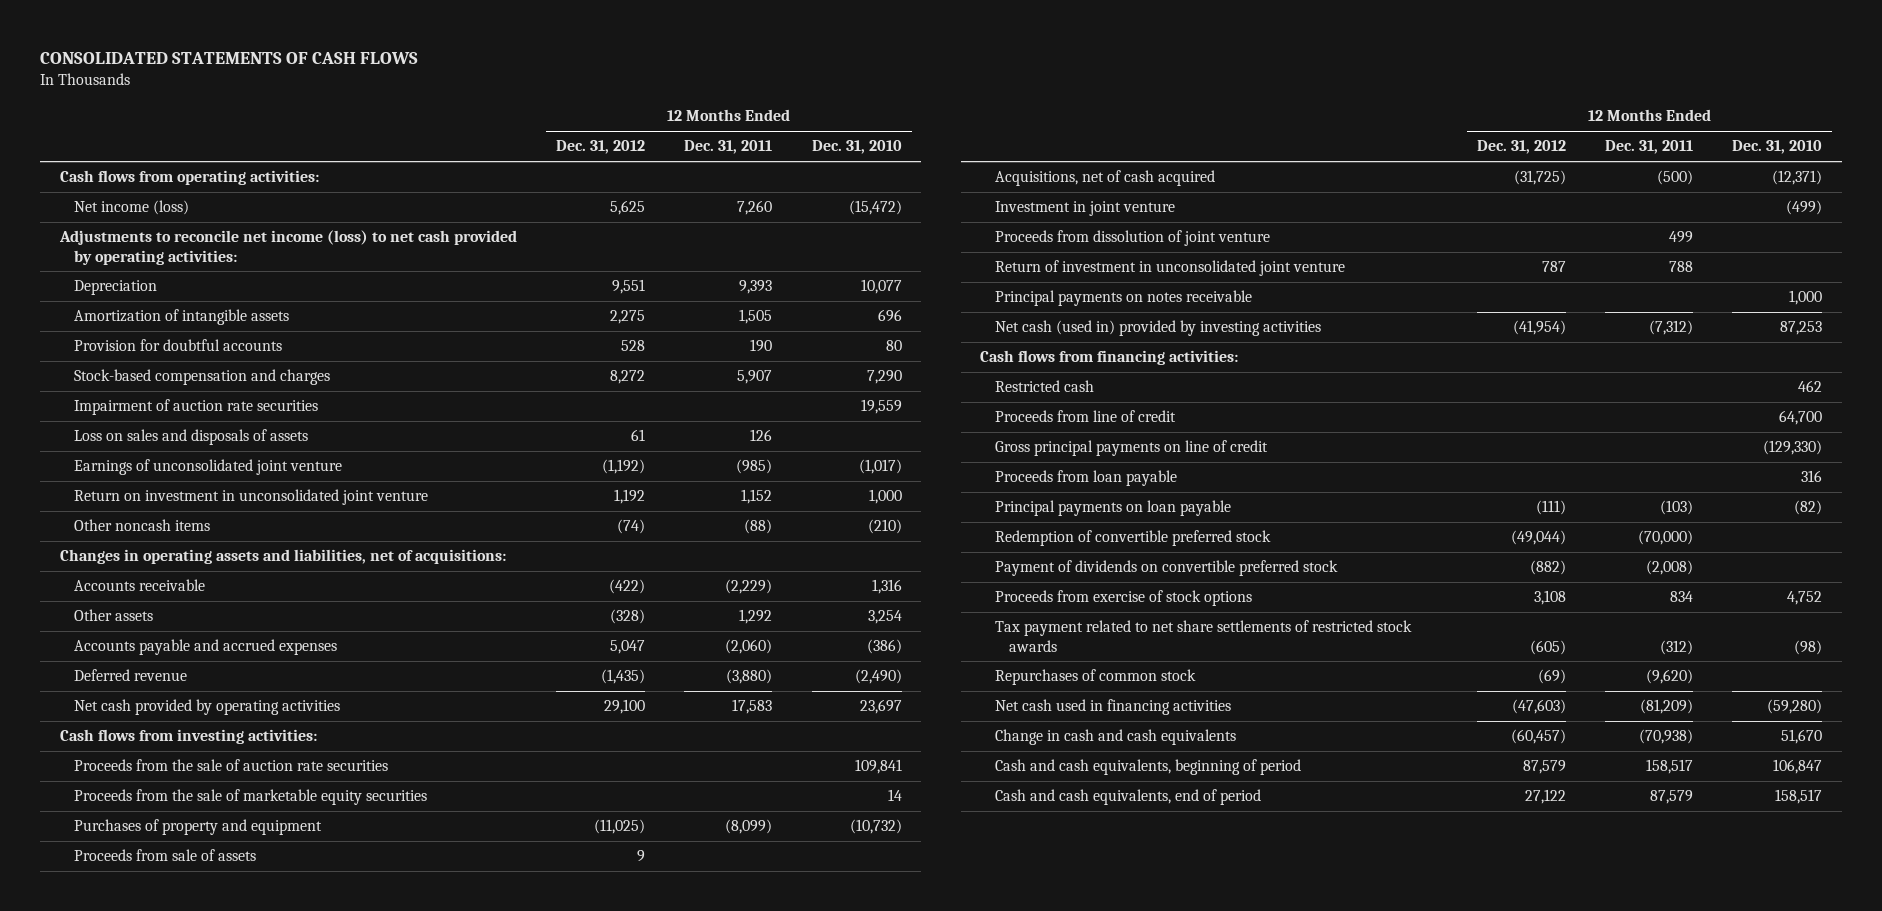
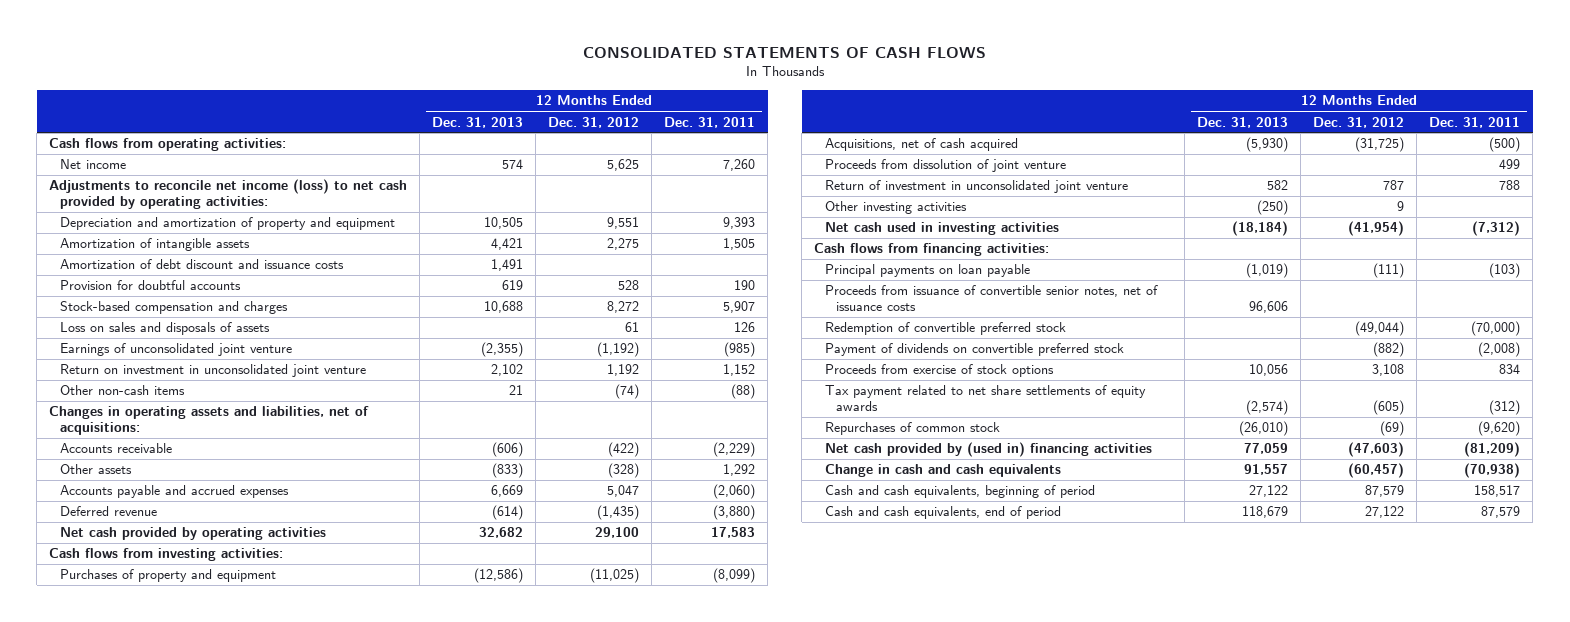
[811,140,902,155] Dec. 31, 2010 -> none
none -> [432,116,524,128] Dec. 31, 2013
[73,200,189,216] Net income (loss) -> [59,159,126,170] Net income
[73,280,157,296] Depreciation -> [59,217,395,231] Depreciation and amortization of property and equipment
none -> [59,259,344,270] Amortization of debt discount and issuance costs
[73,399,318,416] Impairment of auction rate securities -> none
[73,519,210,532] Other noncash items -> [59,385,185,396] Other non-cash items
[73,759,388,772] Proceeds from the sale of auction rate securities -> none
[73,789,427,806] Proceeds from the sale of marketable equity securities -> none
[73,849,256,862] Proceeds from sale of assets -> none
[994,201,1175,217] Investment in joint venture -> none
[994,290,1252,307] Principal payments on notes receivable -> none
none -> [824,201,967,215] Other investing activities
[994,320,1321,337] Net cash (used in) provided by investing activities -> [824,222,1059,236] Net cash used in investing activities
[994,380,1094,393] Restricted cash -> none
[994,410,1176,423] Proceeds from line of credit -> none
[994,440,1268,457] Gross principal payments on line of credit -> none
[994,470,1177,487] Proceeds from loan payable -> none
none -> [824,285,1158,312] Proceeds from issuance of convertible senior notes, net of issuance costs
[994,620,1412,652] Tax payment related to net share settlements of restricted stock awards -> [824,385,1146,412] Tax payment related to net share settlements of equity awards
[994,699,1231,716] Net cash used in financing activities -> [824,442,1152,458] Net cash provided by (used in) financing activities

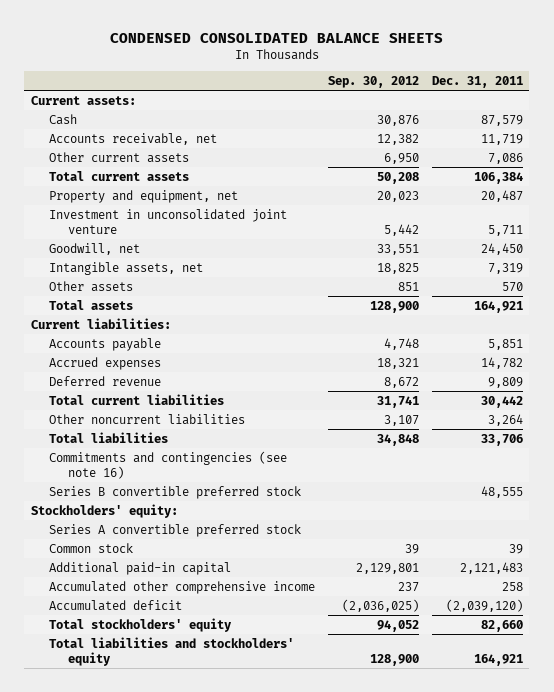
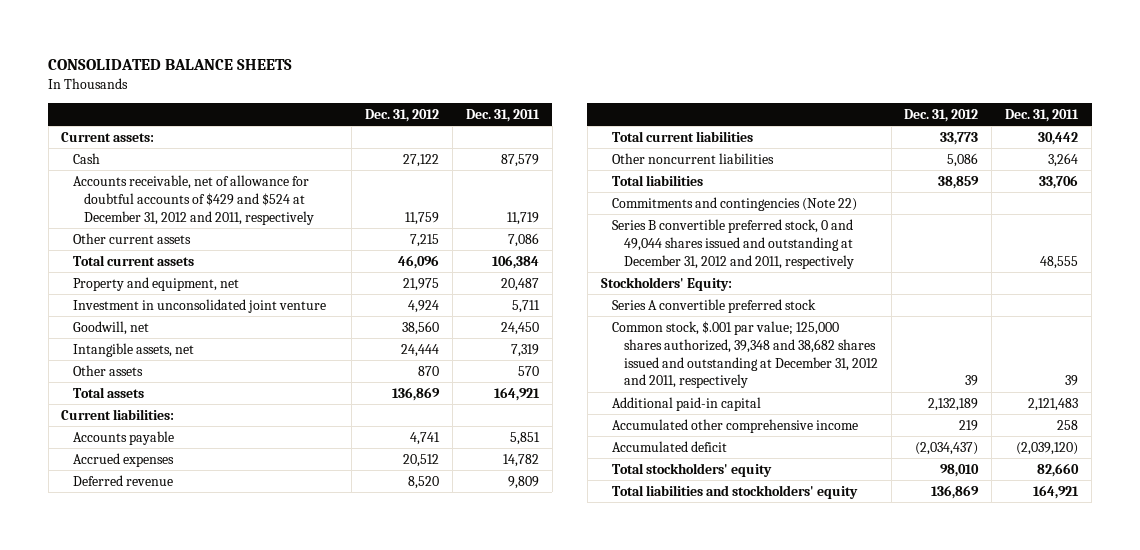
[109,32,443,43] CONDENSED CONSOLIDATED BALANCE SHEETS -> [48,58,293,70] CONSOLIDATED BALANCE SHEETS
[328,75,420,88] Sep. 30, 2012 -> none
none -> [365,108,440,122] Dec. 31, 2012
[49,132,218,145] Accounts receivable, net -> [72,174,315,225] Accounts receivable, net of allowance for doubtful accounts of $429 and $524 at December 31, 2012 and 2011, respectively
[49,450,288,479] Commitments and contingencies (see note 16) -> [612,196,858,211] Commitments and contingencies (Note 22)
[49,485,302,499] Series B convertible preferred stock -> [612,218,854,269] Series B convertible preferred stock, 0 and 49,044 shares issued and outstanding at December 31, 2012 and 2011, respectively
[30,503,178,518] Stockholders' equity: -> [600,276,732,291] Stockholders' Equity:
[49,542,134,553] Common stock -> [612,320,878,389] Common stock, $.001 par value; 125,000 shares authorized, 39,348 and 38,682 shares issued and outstanding at December 31, 2012 and 2011, respectively

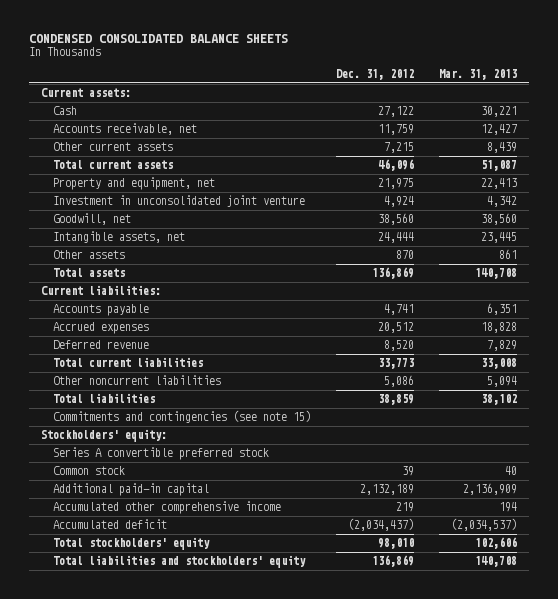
[48,58,293,70] CONSOLIDATED BALANCE SHEETS -> [28,34,288,44] CONDENSED CONSOLIDATED BALANCE SHEETS
[465,108,540,122] Dec. 31, 2011 -> none
none -> [438,69,517,81] Mar. 31, 2013
[72,174,315,225] Accounts receivable, net of allowance for doubtful accounts of $429 and $524 at December 31, 2012 and 2011, respectively -> [52,123,197,136] Accounts receivable, net
[612,218,854,269] Series B convertible preferred stock, 0 and 49,044 shares issued and outstanding at December 31, 2012 and 2011, respectively -> none
[612,196,858,211] Commitments and contingencies (Note 22) -> [52,410,311,424] Commitments and contingencies (see note 15)
[600,276,732,291] Stockholders' Equity: -> [41,429,168,443] Stockholders' equity:
[612,320,878,389] Common stock, $.001 par value; 125,000 shares authorized, 39,348 and 38,682 shares issued and outstanding at December 31, 2012 and 2011, respectively -> [52,466,125,476] Common stock

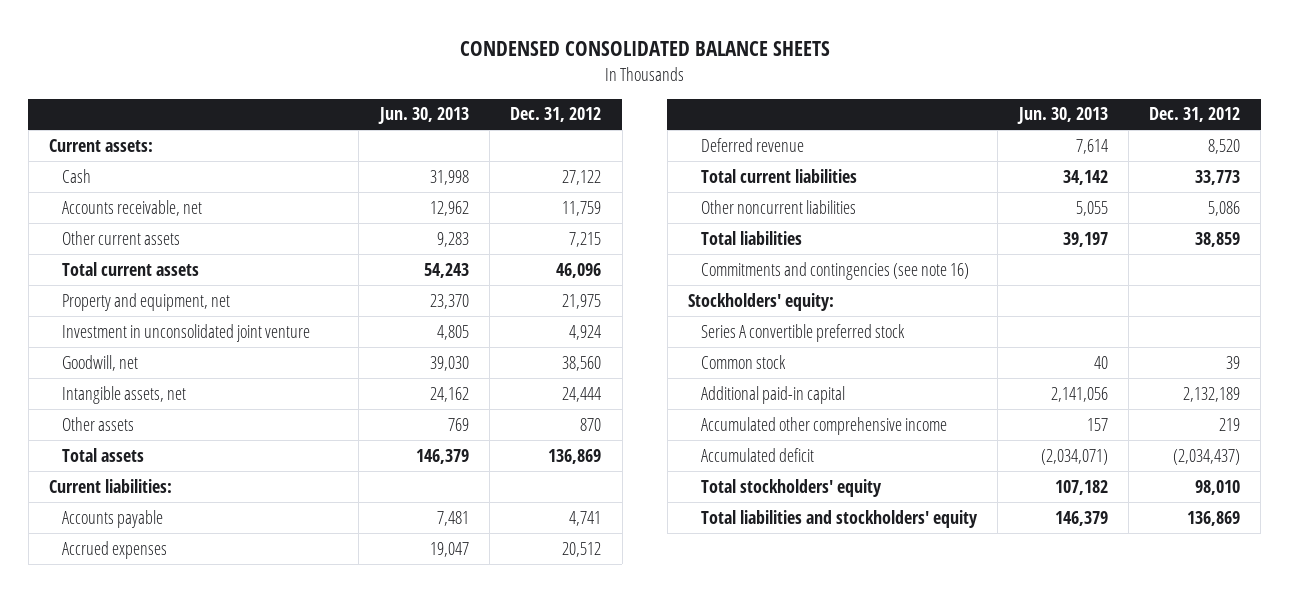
[438,69,517,81] Mar. 31, 2013 -> none
none -> [377,107,469,125] Jun. 30, 2013
[52,410,311,424] Commitments and contingencies (see note 15) -> [700,261,969,280] Commitments and contingencies (see note 16)

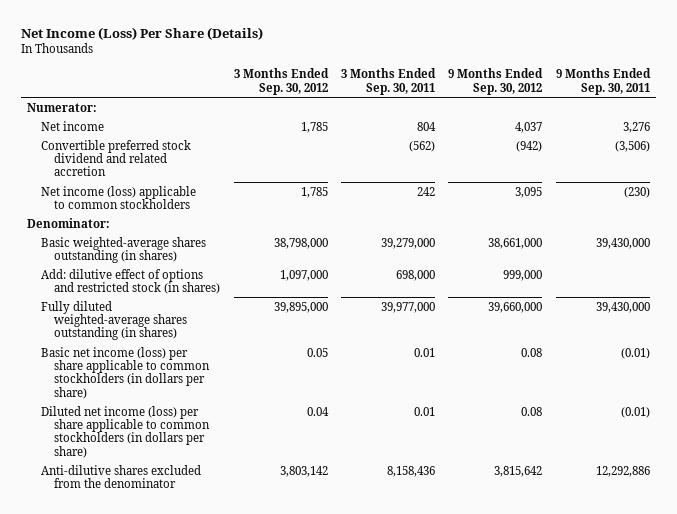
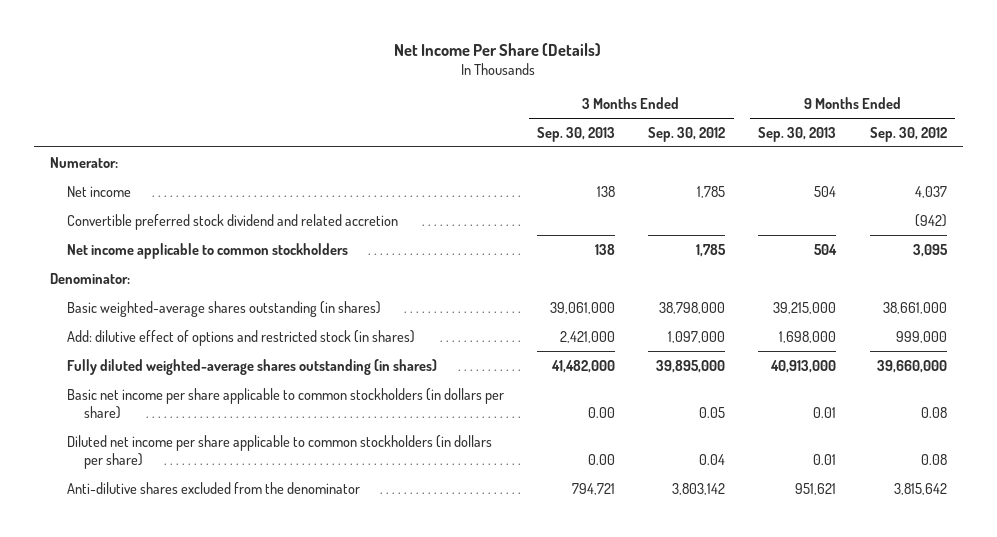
[20,27,263,41] Net Income (Loss) Per Share (Details) -> [394,42,602,56] Net Income Per Share (Details)
[341,68,437,95] 3 Months Ended Sep. 30, 2011 -> none
[555,68,651,95] 9 Months Ended Sep. 30, 2011 -> none
none -> [537,126,616,142] Sep. 30, 2013
none -> [758,126,837,142] Sep. 30, 2013
[40,185,196,209] Net income (loss) applicable to common stockholders -> [67,242,349,259] Net income applicable to common stockholders
[40,346,211,399] Basic net income (loss) per share applicable to common stockholders (in dollars per share) -> [67,387,505,419] Basic net income per share applicable to common stockholders (in dollars per share)
[40,405,211,458] Diluted net income (loss) per share applicable to common stockholders (in dollars per share) -> [67,434,493,469] Diluted net income per share applicable to common stockholders (in dollars per share)

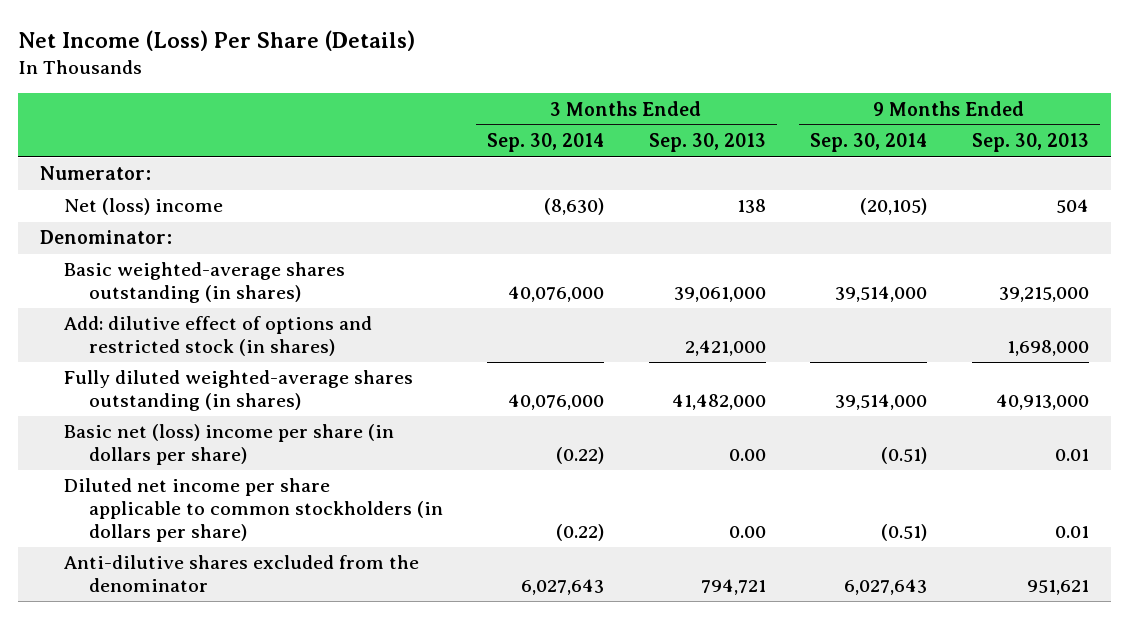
[394,42,602,56] Net Income Per Share (Details) -> [18,30,416,52] Net Income (Loss) Per Share (Details)
[648,126,726,142] Sep. 30, 2012 -> none
[869,126,947,142] Sep. 30, 2012 -> none
none -> [487,133,605,153] Sep. 30, 2014
none -> [810,133,928,153] Sep. 30, 2014
[67,213,399,230] Convertible preferred stock dividend and related accretion -> none
[67,242,349,259] Net income applicable to common stockholders -> none
[67,185,132,197] Net income -> [64,198,224,216] Net (loss) income
[67,387,505,419] Basic net income per share applicable to common stockholders (in dollars per share) -> [64,424,395,465] Basic net (loss) income per share (in dollars per share)

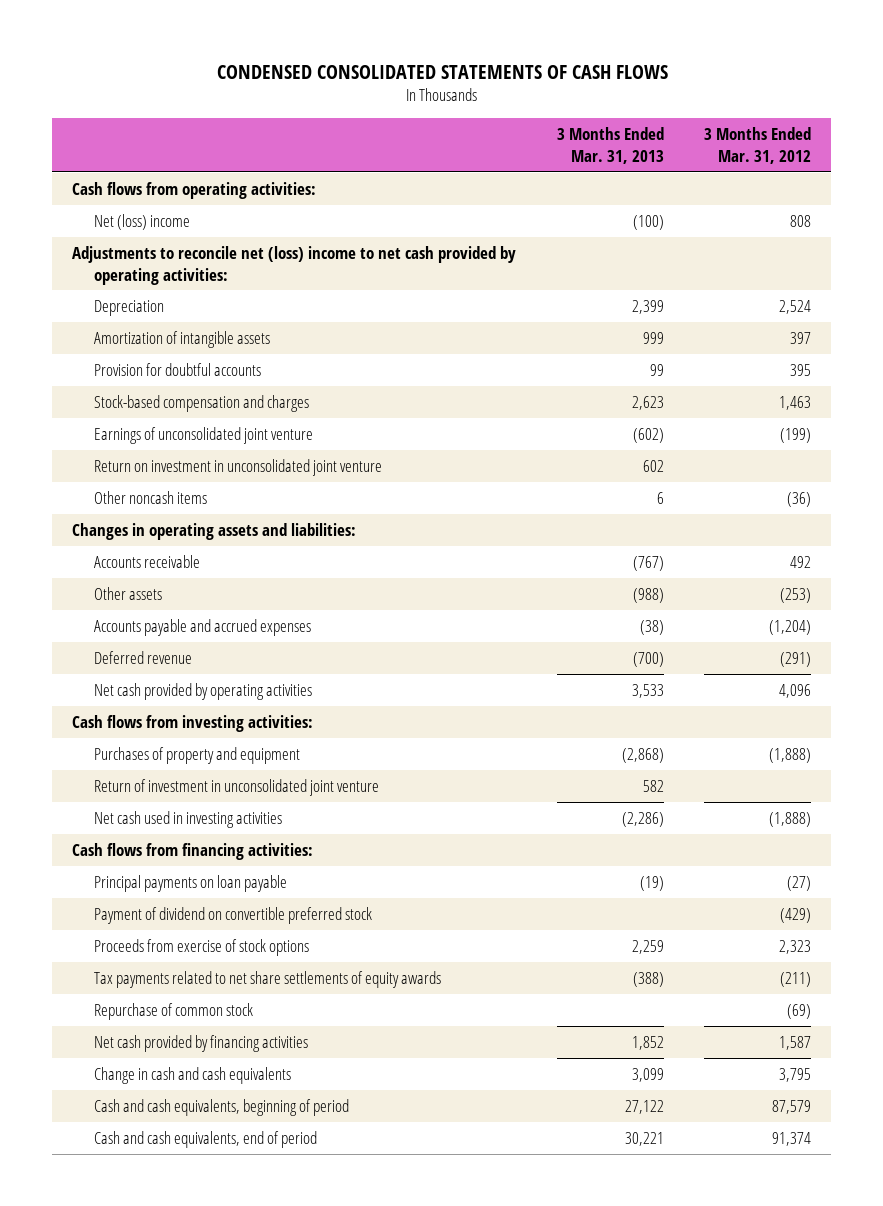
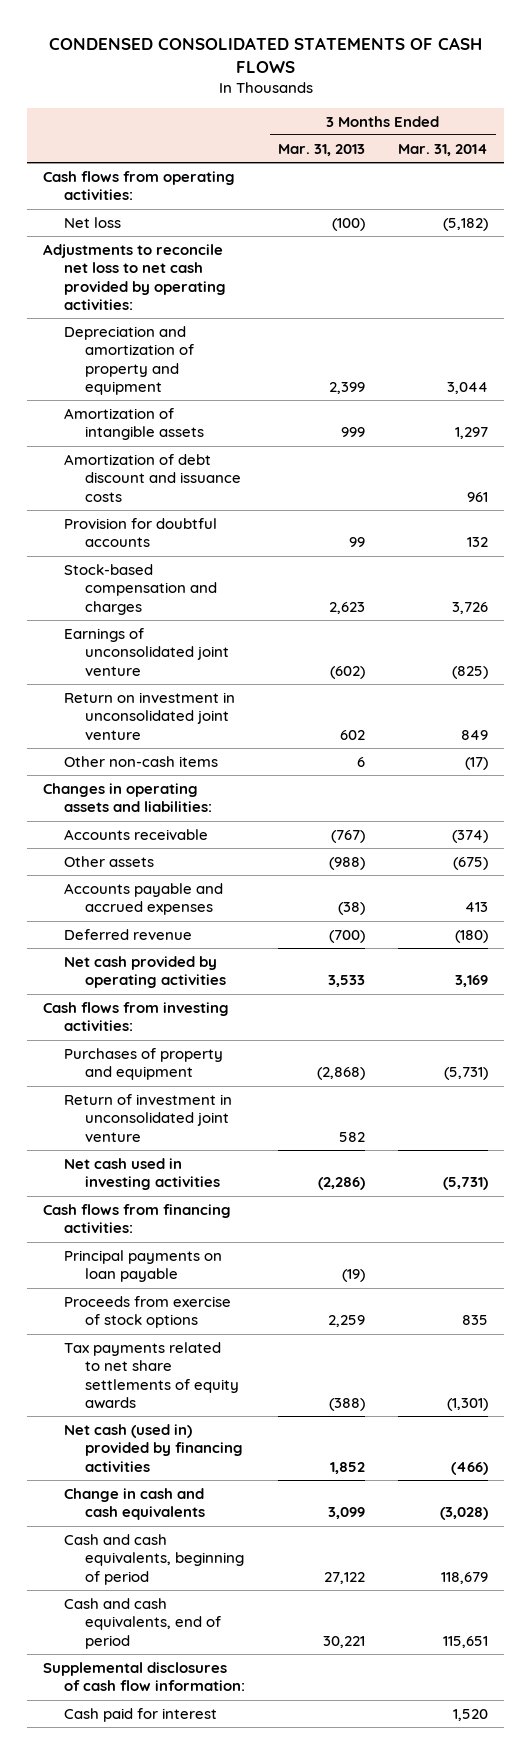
[703,127,811,164] 3 Months Ended Mar. 31, 2012 -> none
none -> [397,143,488,156] Mar. 31, 2014
[93,213,190,230] Net (loss) income -> [63,216,121,228] Net loss
[72,245,517,285] Adjustments to reconcile net (loss) income to net cash provided by operating activities: -> [43,243,226,311] Adjustments to reconcile net loss to net cash provided by operating activities:
[93,299,164,316] Depreciation -> [63,325,194,396] Depreciation and amortization of property and equipment
none -> [63,453,241,502] Amortization of debt discount and issuance costs
[93,490,207,504] Other noncash items -> [63,755,218,767] Other non-cash items
[93,906,372,924] Payment of dividend on convertible preferred stock -> none
[93,1002,253,1020] Repurchase of common stock -> none
[93,1034,308,1052] Net cash provided by financing activities -> [63,1423,243,1472] Net cash (used in) provided by financing activities
none -> [43,1661,245,1692] Supplemental disclosures of cash flow information:
none -> [63,1707,217,1722] Cash paid for interest

